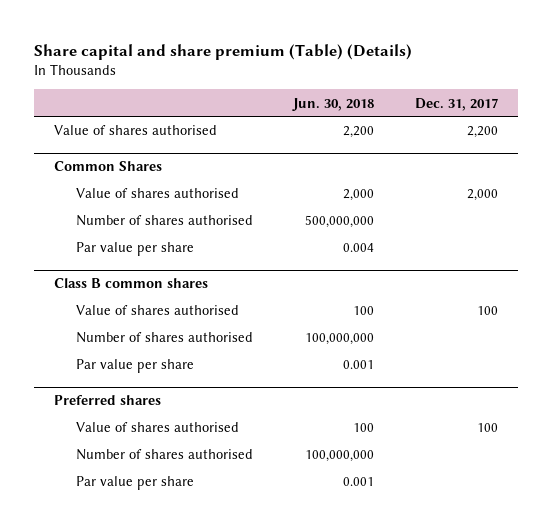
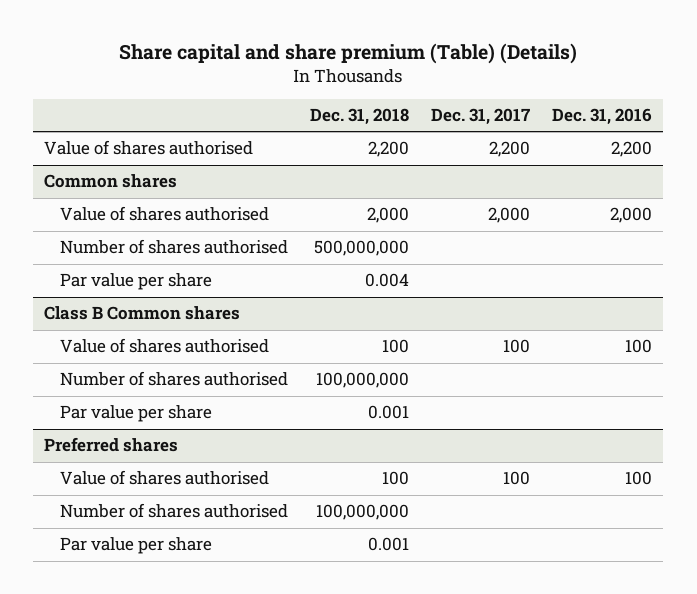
[292,97,375,111] Jun. 30, 2018 -> none
none -> [309,108,409,126] Dec. 31, 2018
none -> [552,108,653,126] Dec. 31, 2016
[53,161,162,172] Common Shares -> [44,174,178,189] Common shares
[53,278,208,289] Class B common shares -> [44,306,241,321] Class B Common shares

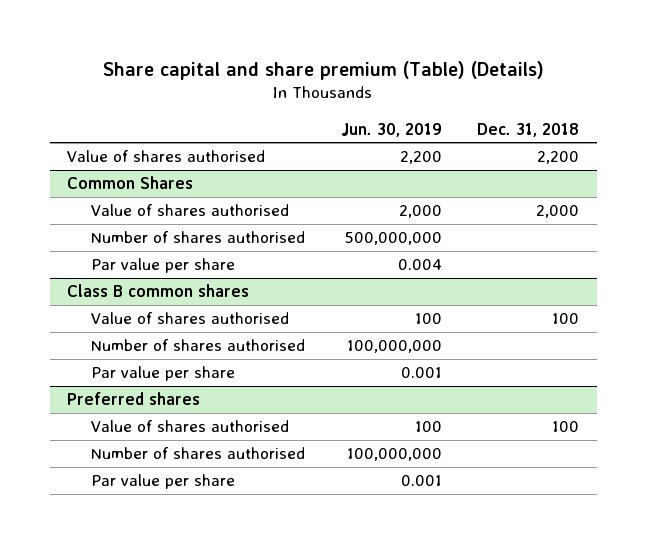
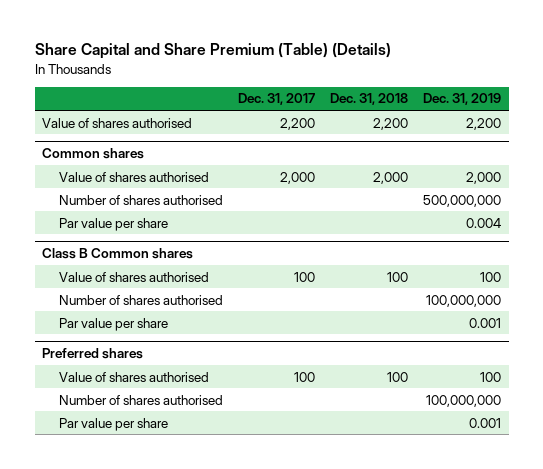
[103,60,545,80] Share capital and share premium (Table) (Details) -> [34,43,391,60] Share Capital and Share Premium (Table) (Details)
[340,122,442,137] Jun. 30, 2019 -> none
none -> [238,93,316,106] Dec. 31, 2017
none -> [423,93,502,106] Dec. 31, 2019
[67,176,194,190] Common Shares -> [42,148,145,160] Common shares
[67,284,250,298] Class B common shares -> [42,248,194,260] Class B Common shares

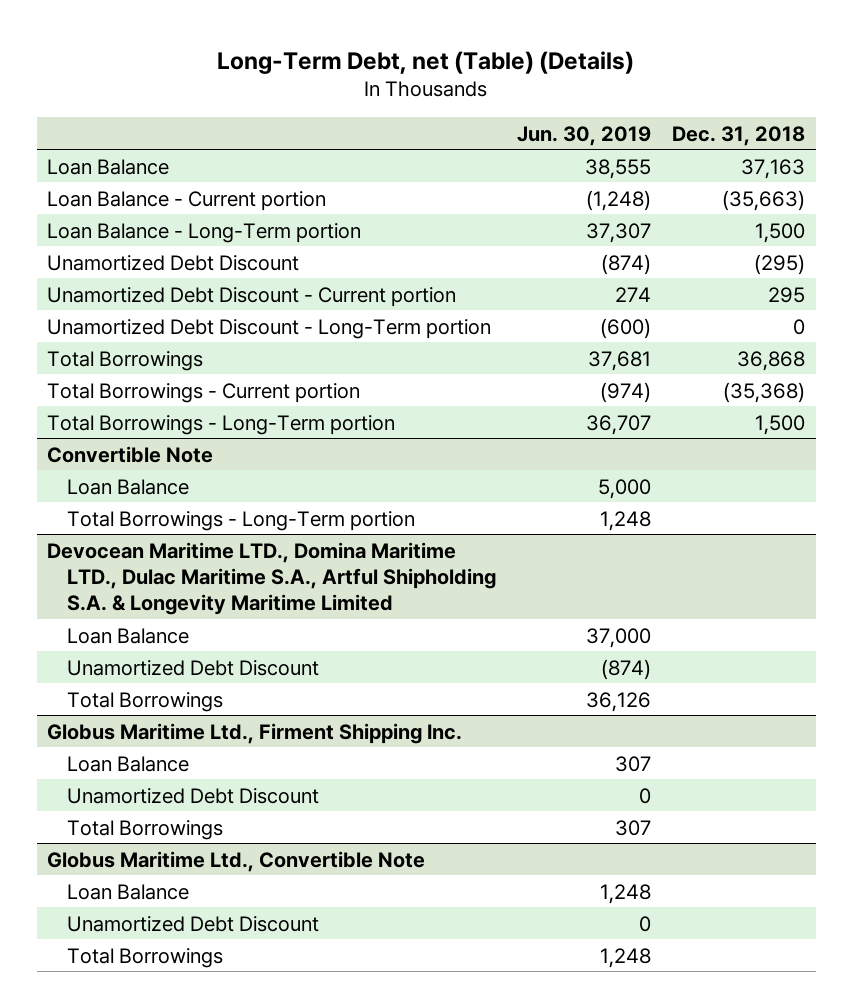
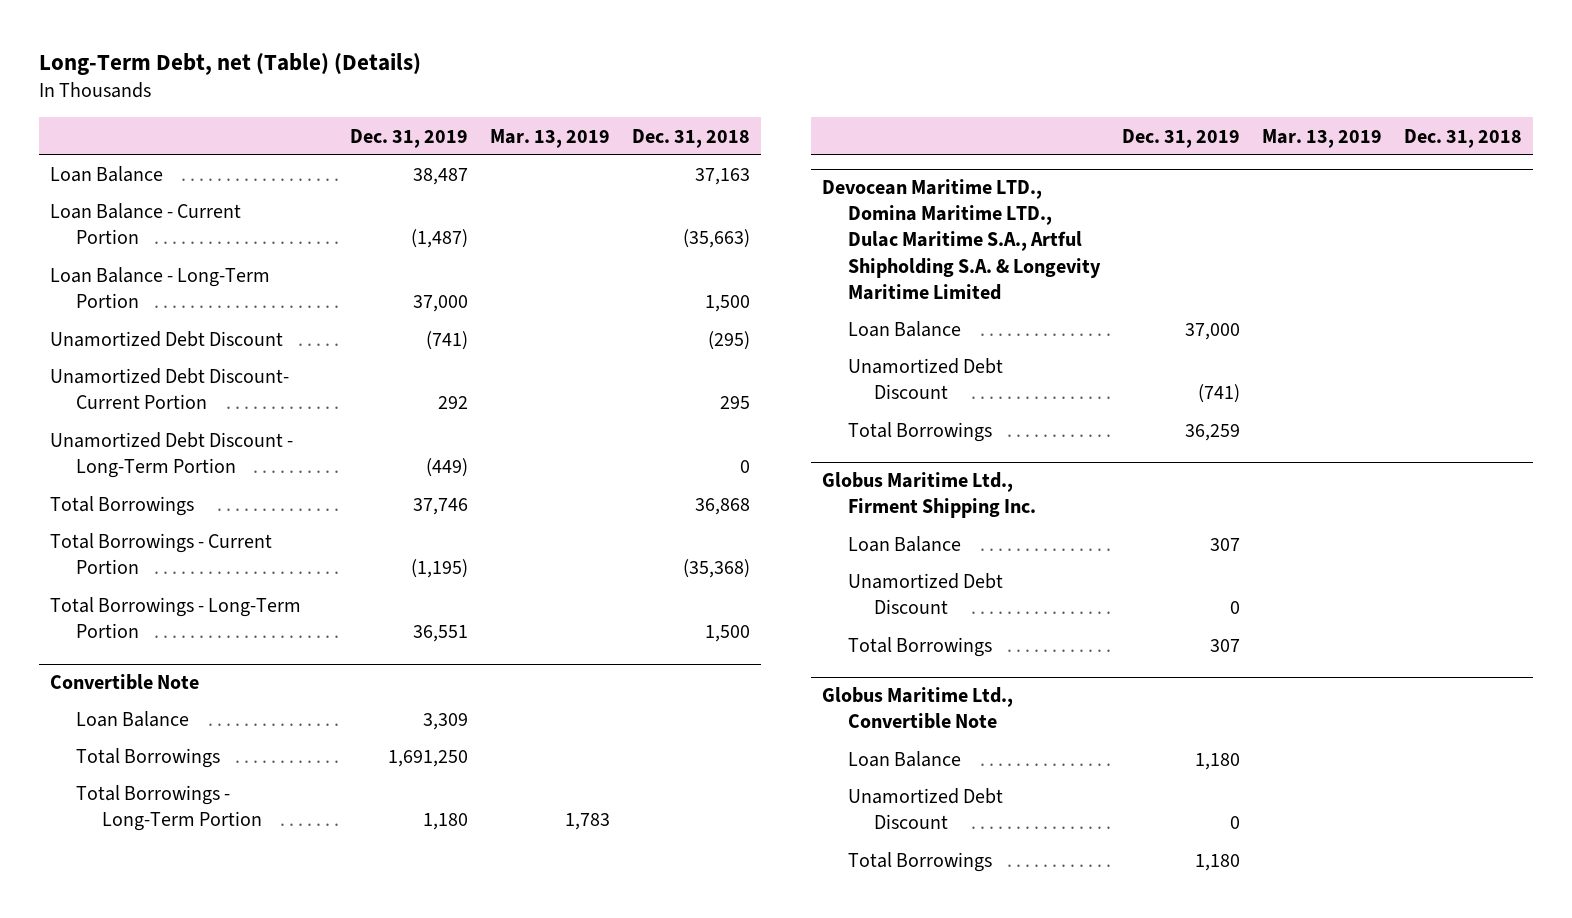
[516,125,651,146] Jun. 30, 2019 -> none
none -> [349,128,468,148] Dec. 31, 2019
none -> [489,128,610,148] Mar. 13, 2019
[47,190,327,211] Loan Balance - Current portion -> [49,203,241,245] Loan Balance - Current Portion
[47,222,362,243] Loan Balance - Long-Term portion -> [49,267,270,309] Loan Balance - Long-Term Portion
[47,286,457,307] Unamortized Debt Discount - Current portion -> [49,368,289,410] Unamortized Debt Discount- Current Portion
[47,318,492,339] Unamortized Debt Discount - Long-Term portion -> [49,432,293,479] Unamortized Debt Discount - Long-Term Portion
[47,382,361,403] Total Borrowings - Current portion -> [49,533,272,575] Total Borrowings - Current Portion
[47,414,396,435] Total Borrowings - Long-Term portion -> [49,597,301,639] Total Borrowings - Long-Term Portion
none -> [75,748,220,769] Total Borrowings
[66,510,415,531] Total Borrowings - Long-Term portion -> [75,785,262,832] Total Borrowings - Long-Term Portion

